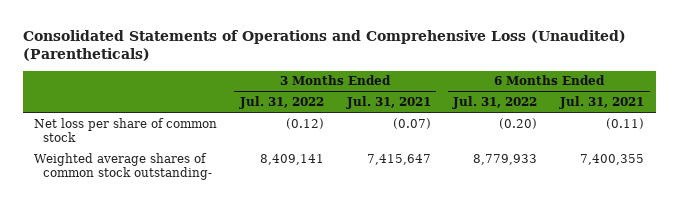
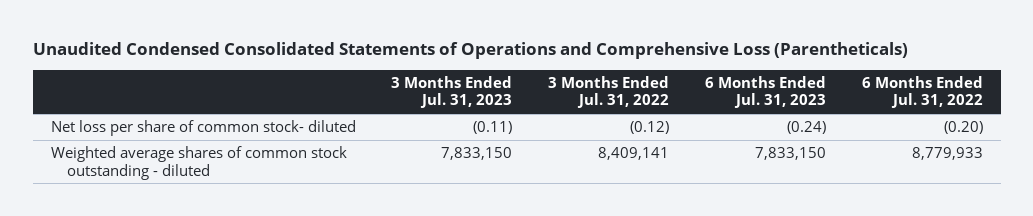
[22,29,626,61] Consolidated Statements of Operations and Comprehensive Loss (Unaudited) (Parentheticals) -> [32,42,908,60] Unaudited Condensed Consolidated Statements of Operations and Comprehensive Loss (Parentheticals)
[345,96,431,110] Jul. 31, 2021 -> none
[559,96,645,110] Jul. 31, 2021 -> none
none -> [391,75,513,109] 3 Months Ended Jul. 31, 2023
none -> [705,75,827,109] 6 Months Ended Jul. 31, 2023
[33,117,217,142] Net loss per share of common stock -> [50,120,356,137] Net loss per share of common stock- diluted
[33,152,213,180] Weighted average shares of common stock outstanding- -> [50,146,347,180] Weighted average shares of common stock outstanding - diluted

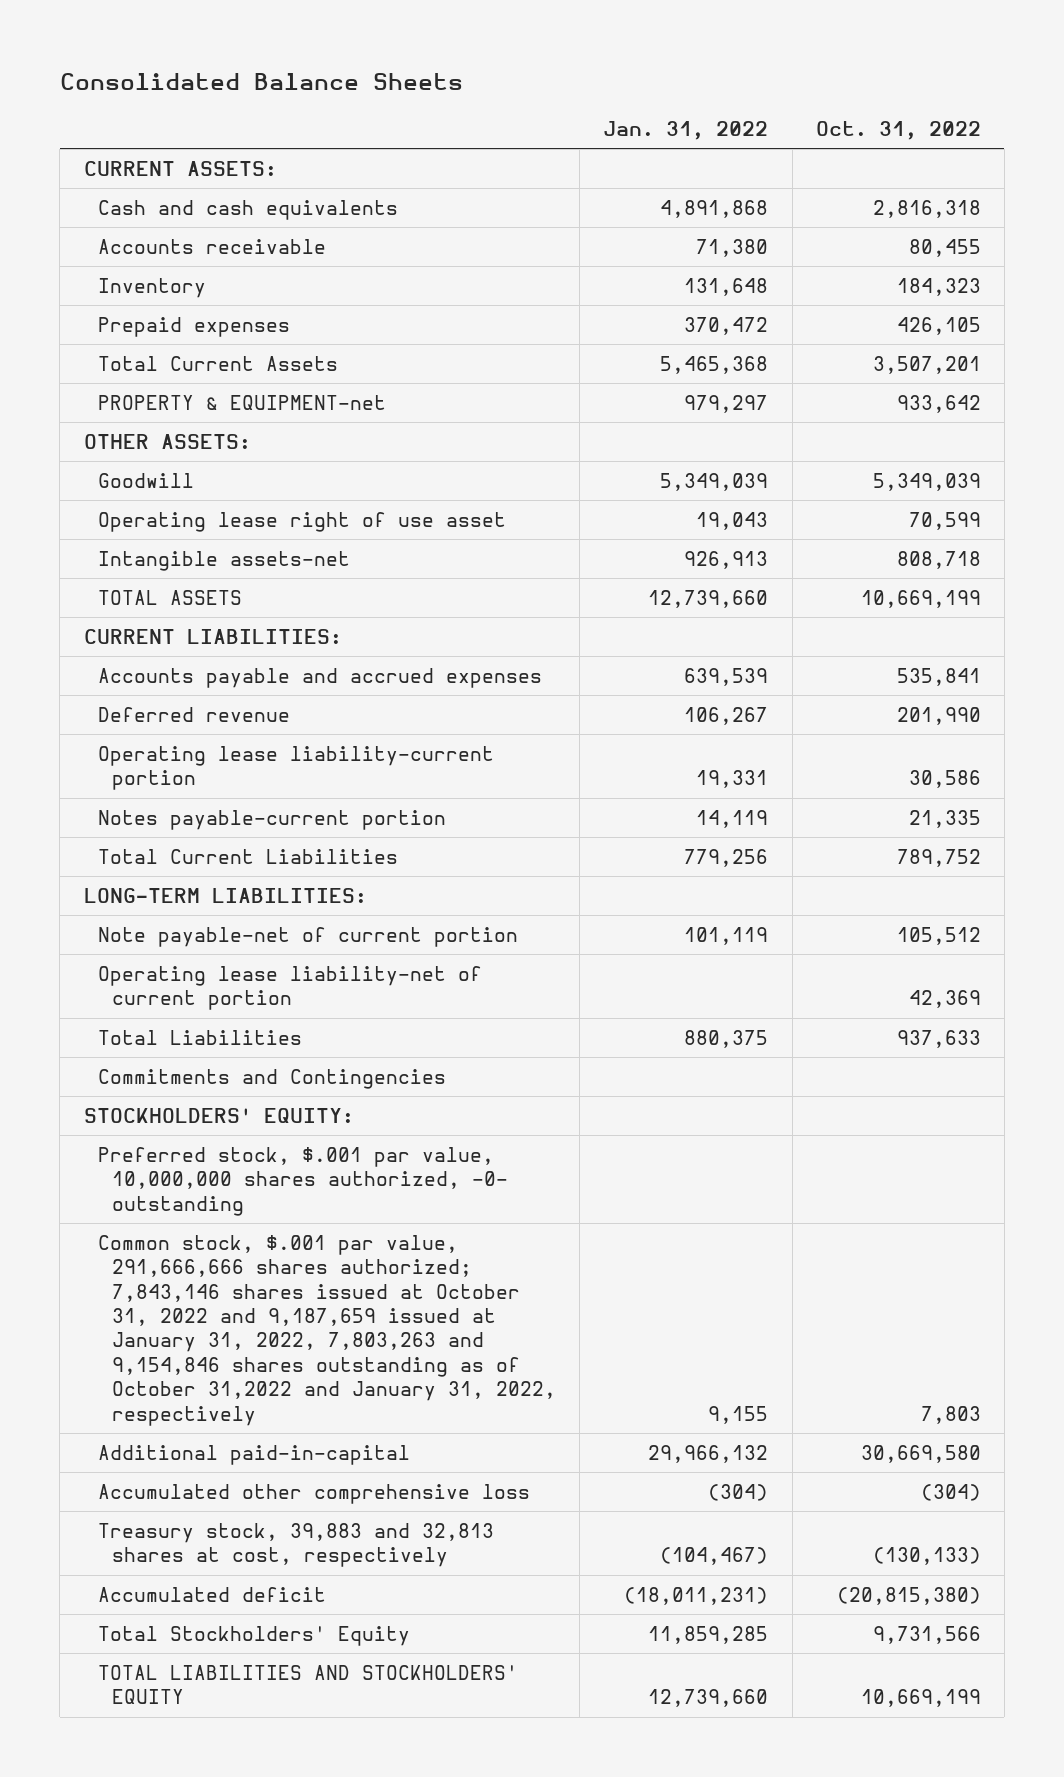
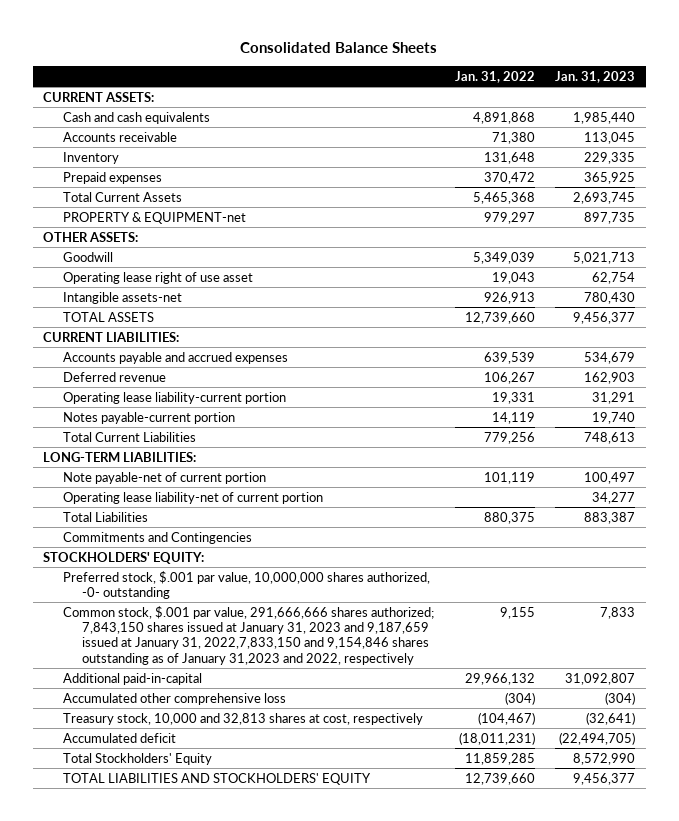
[815,120,981,140] Oct. 31, 2022 -> none
none -> [555,71,636,84] Jan. 31, 2023
[97,1235,556,1426] Common stock, $.001 par value, 291,666,666 shares authorized; 7,843,146 shares issued at October 31, 2022 and 9,187,659 issued at January 31, 2022, 7,803,263 and 9,154,846 shares outstanding as of October 31,2022 and January 31, 2022, respectively -> [62,605,434,665] Common stock, $.001 par value, 291,666,666 shares authorized; 7,843,150 shares issued at January 31, 2023 and 9,187,659 issued at January 31, 2022,7,833,150 and 9,154,846 shares outstanding as of January 31,2023 and 2022, respectively
[97,1523,494,1568] Treasury stock, 39,883 and 32,813 shares at cost, respectively -> [62,712,423,725] Treasury stock, 10,000 and 32,813 shares at cost, respectively

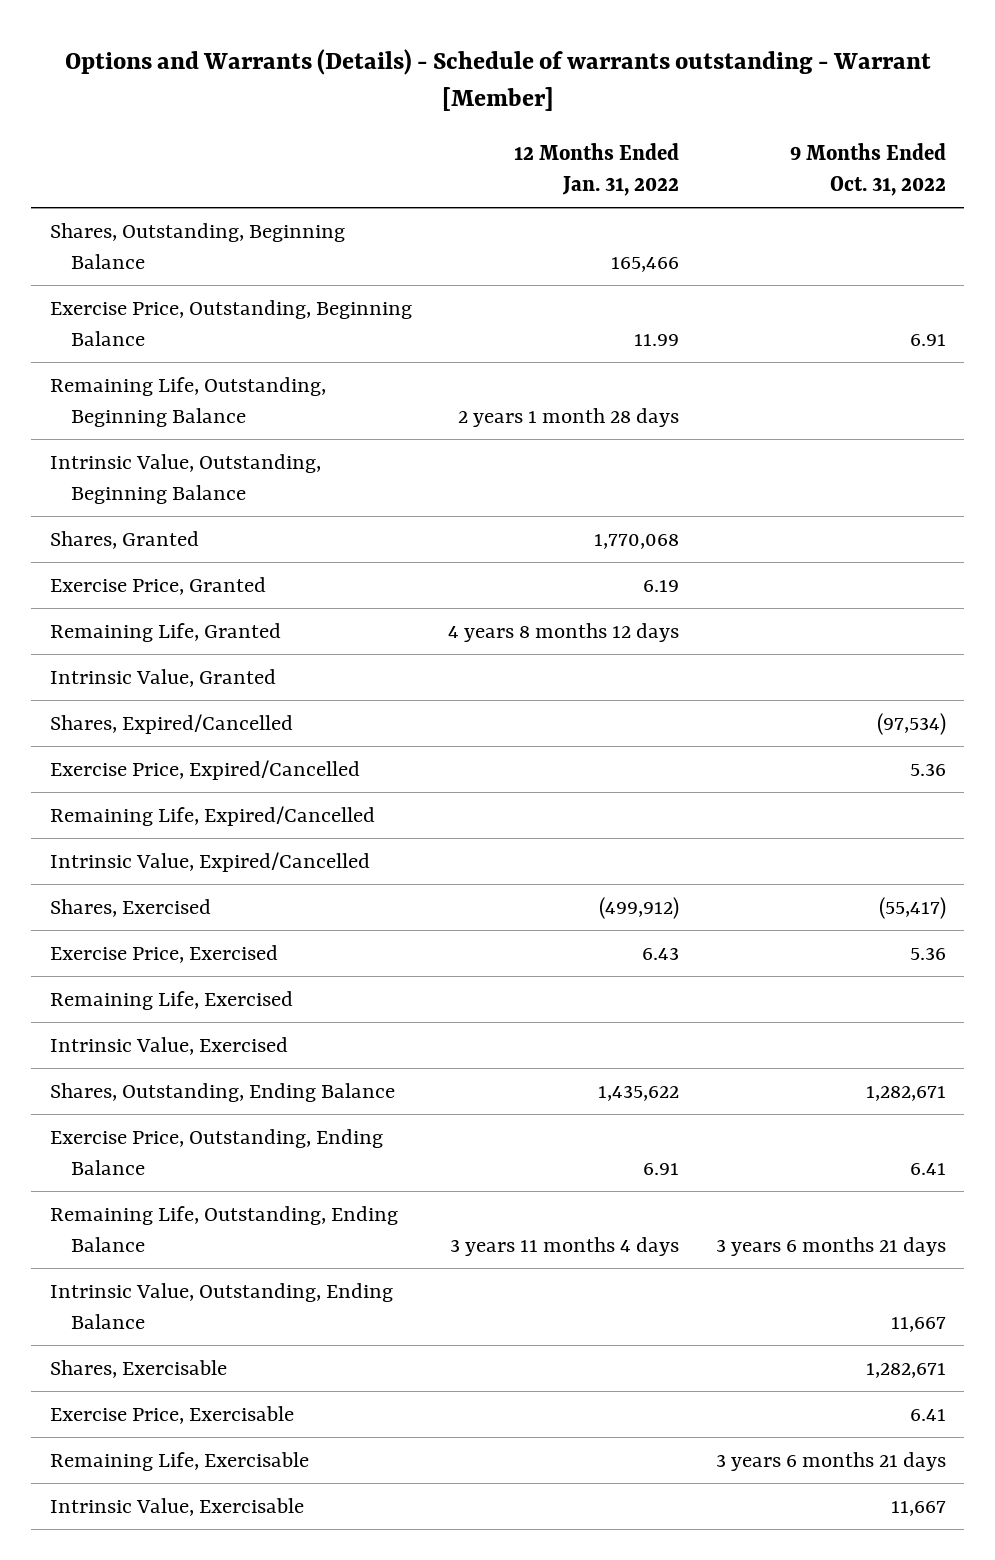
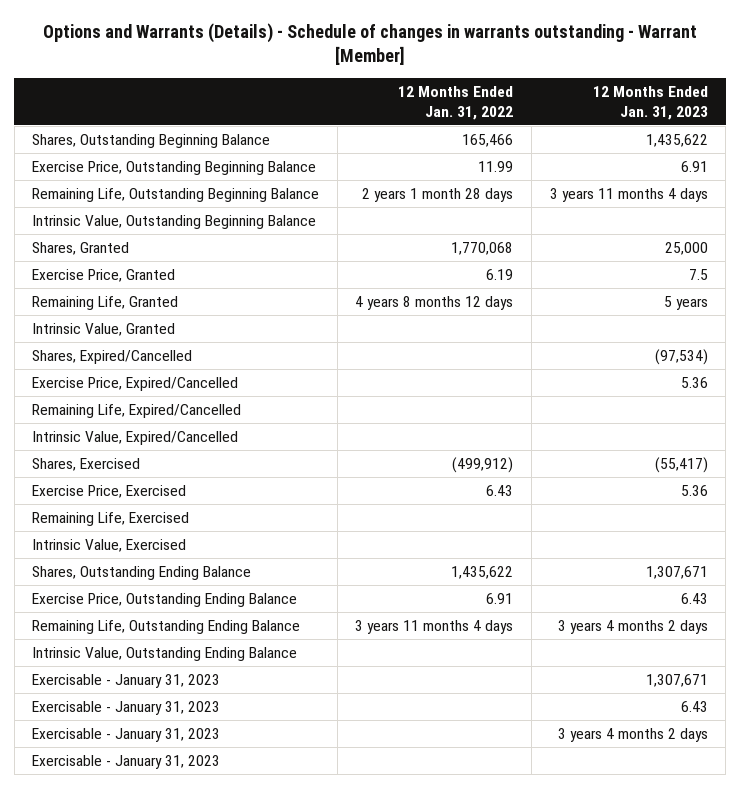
[64,48,931,111] Options and Warrants (Details) - Schedule of warrants outstanding - Warrant [Member] -> [42,23,697,66] Options and Warrants (Details) - Schedule of changes in warrants outstanding - Warrant [Member]
[789,142,946,197] 9 Months Ended Oct. 31, 2022 -> none
none -> [592,85,708,120] 12 Months Ended Jan. 31, 2023
[49,222,345,270] Shares, Outstanding, Beginning Balance -> [32,134,271,149] Shares, Outstanding Beginning Balance
[49,299,412,347] Exercise Price, Outstanding, Beginning Balance -> [32,161,317,176] Exercise Price, Outstanding Beginning Balance
[49,376,326,428] Remaining Life, Outstanding, Beginning Balance -> [32,188,320,203] Remaining Life, Outstanding Beginning Balance
[49,453,321,505] Intrinsic Value, Outstanding, Beginning Balance -> [32,215,317,230] Intrinsic Value, Outstanding Beginning Balance
[49,1082,395,1102] Shares, Outstanding, Ending Balance -> [32,566,252,581] Shares, Outstanding Ending Balance
[49,1128,383,1176] Exercise Price, Outstanding, Ending Balance -> [32,593,298,608] Exercise Price, Outstanding Ending Balance
[49,1205,398,1253] Remaining Life, Outstanding, Ending Balance -> [32,620,301,635] Remaining Life, Outstanding Ending Balance
[49,1282,393,1330] Intrinsic Value, Outstanding, Ending Balance -> [32,647,298,662] Intrinsic Value, Outstanding Ending Balance
[49,1359,227,1378] Shares, Exercisable -> [32,674,221,689] Exercisable - January 31, 2023
[49,1405,294,1424] Exercise Price, Exercisable -> [32,701,221,716] Exercisable - January 31, 2023
[49,1451,309,1471] Remaining Life, Exercisable -> [32,728,221,743] Exercisable - January 31, 2023
[49,1497,304,1516] Intrinsic Value, Exercisable -> [32,755,221,770] Exercisable - January 31, 2023

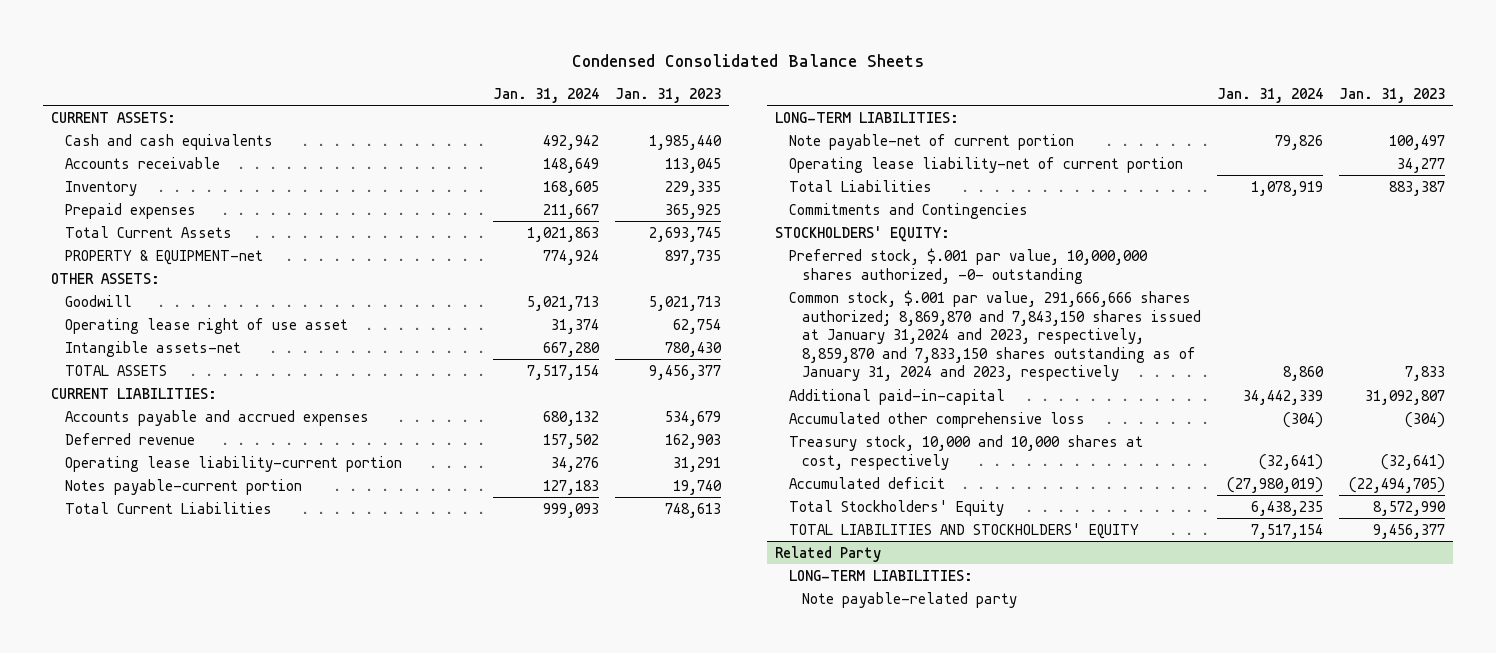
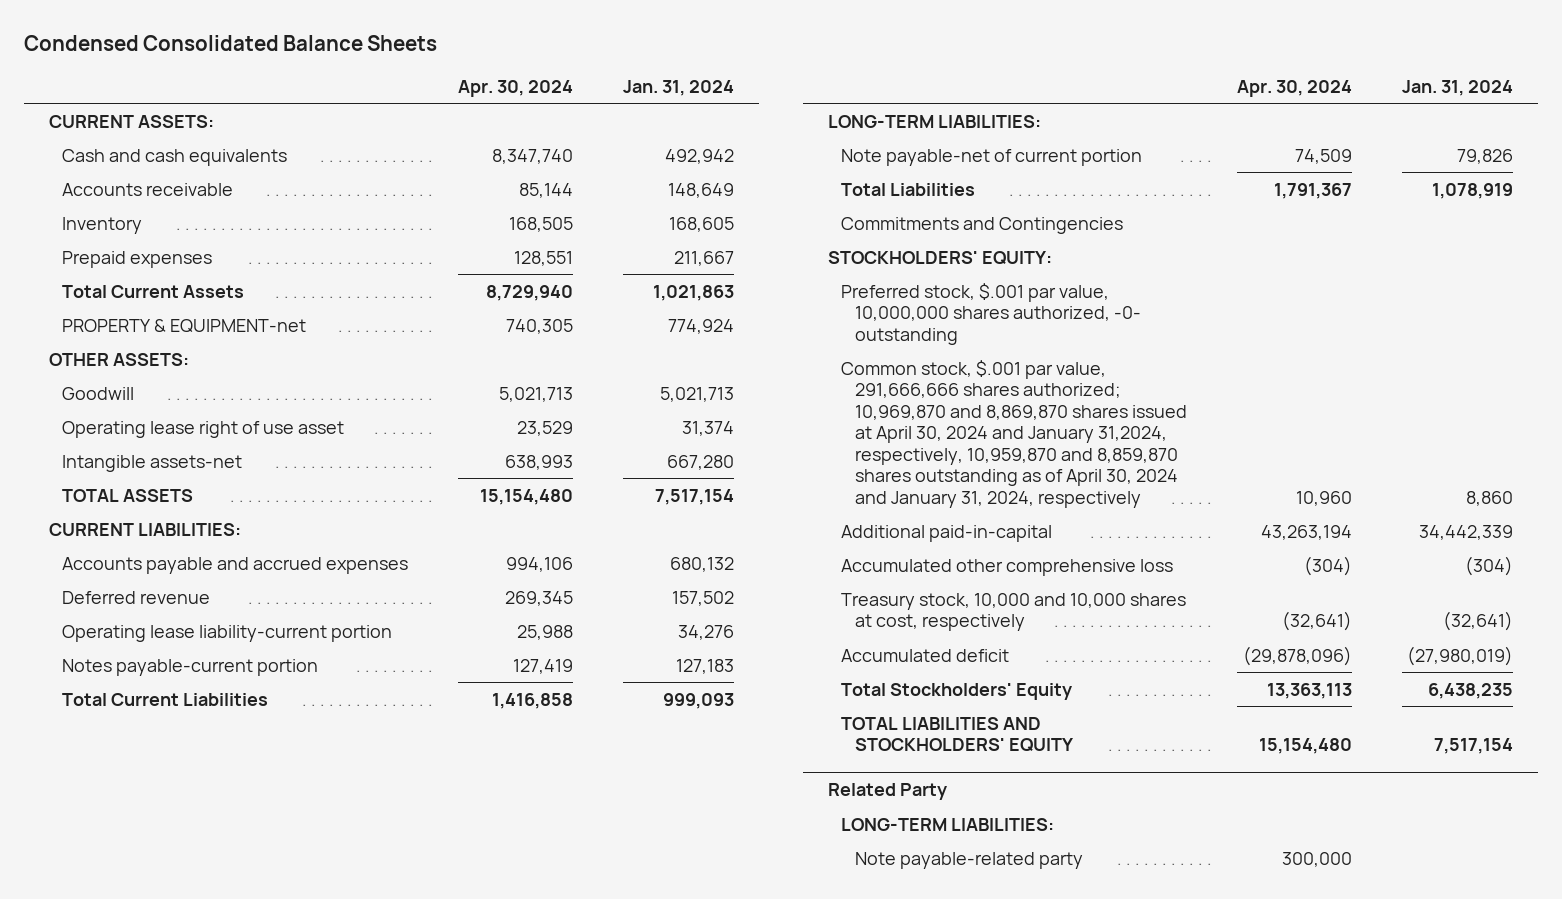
[615,87,722,103] Jan. 31, 2023 -> none
none -> [457,79,573,97] Apr. 30, 2024
[788,156,1183,173] Operating lease liability-net of current portion -> none
[788,289,1202,382] Common stock, $.001 par value, 291,666,666 shares authorized; 8,869,870 and 7,843,150 shares issued at January 31,2024 and 2023, respectively, 8,859,870 and 7,833,150 shares outstanding as of January 31, 2024 and 2023, respectively -> [841,359,1187,508] Common stock, $.001 par value, 291,666,666 shares authorized; 10,969,870 and 8,869,870 shares issued at April 30, 2024 and January 31,2024, respectively, 10,959,870 and 8,859,870 shares outstanding as of April 30, 2024 and January 31, 2024, respectively

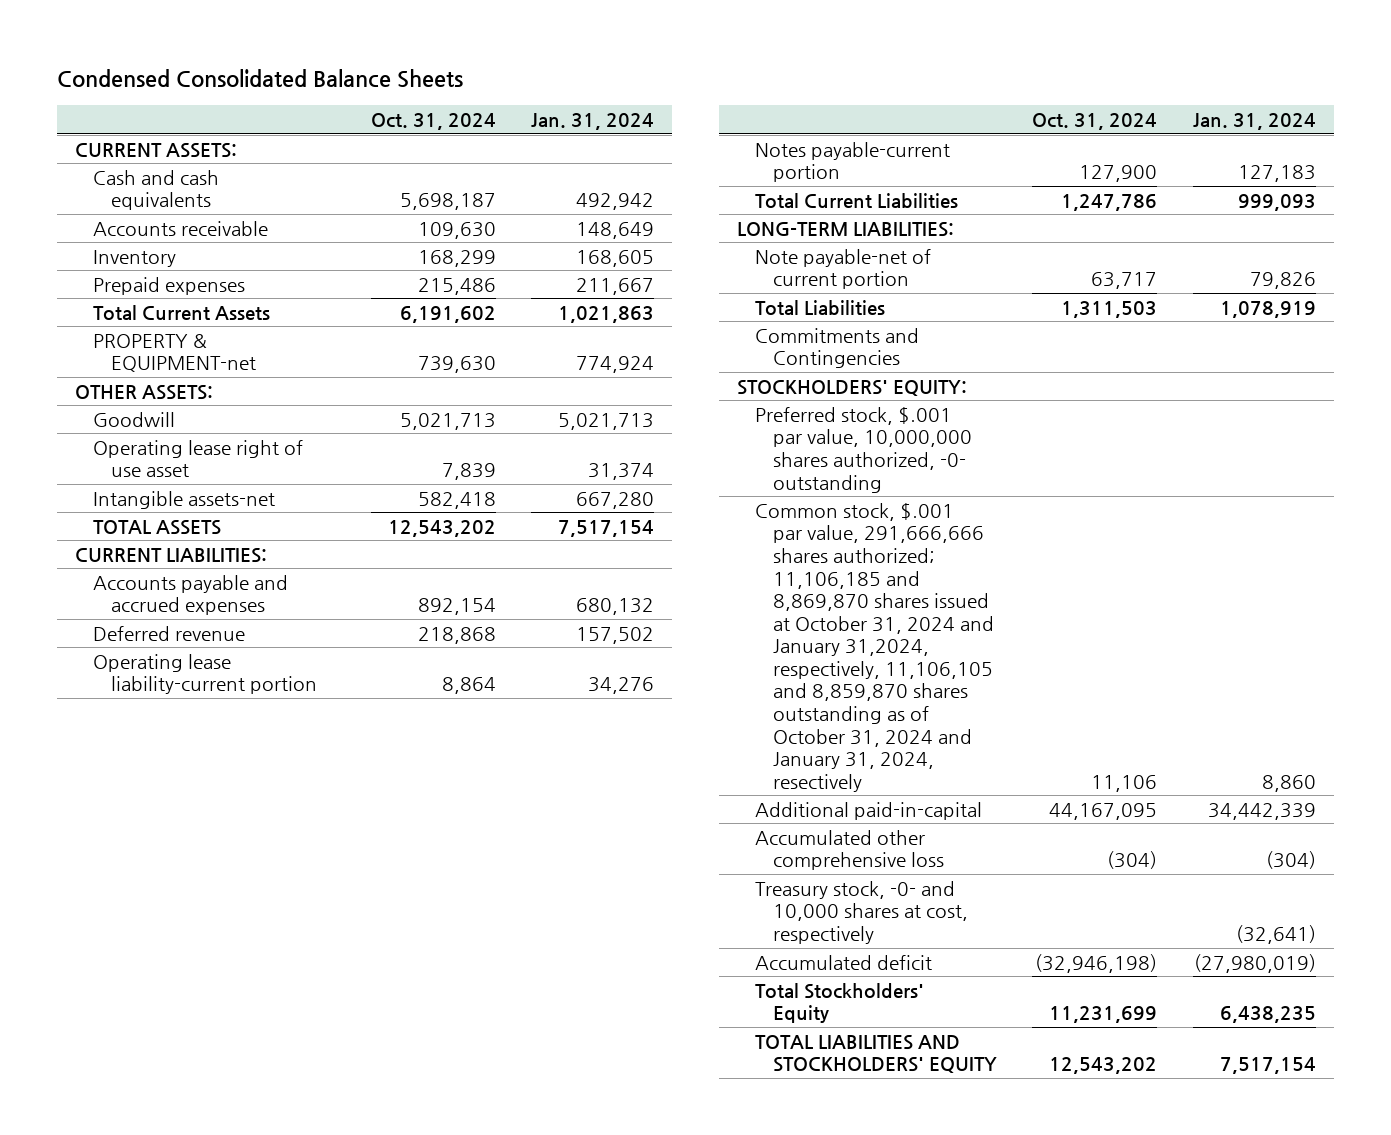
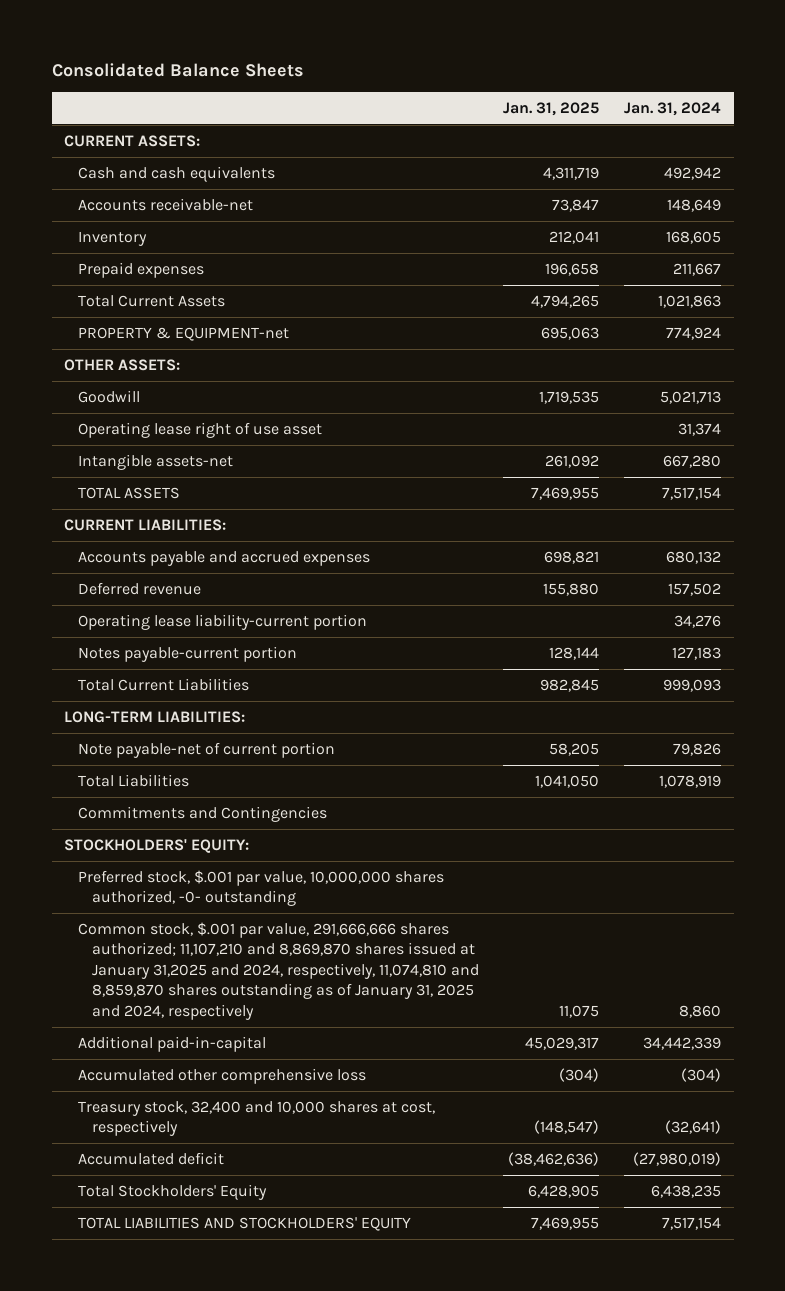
[57,69,464,89] Condensed Consolidated Balance Sheets -> [51,63,304,78] Consolidated Balance Sheets
[370,112,496,130] Oct. 31, 2024 -> none
none -> [503,102,600,117] Jan. 31, 2025
[92,220,268,236] Accounts receivable -> [77,197,253,211] Accounts receivable-net
[754,502,994,792] Common stock, $.001 par value, 291,666,666 shares authorized; 11,106,185 and 8,869,870 shares issued at October 31, 2024 and January 31,2024, respectively, 11,106,105 and 8,859,870 shares outstanding as of October 31, 2024 and January 31, 2024, resectively -> [77,921,479,1020] Common stock, $.001 par value, 291,666,666 shares authorized; 11,107,210 and 8,869,870 shares issued at January 31,2025 and 2024, respectively, 11,074,810 and 8,859,870 shares outstanding as of January 31, 2025 and 2024, respectively
[754,880,968,944] Treasury stock, -0- and 10,000 shares at cost, respectively -> [77,1100,435,1137] Treasury stock, 32,400 and 10,000 shares at cost, respectively

